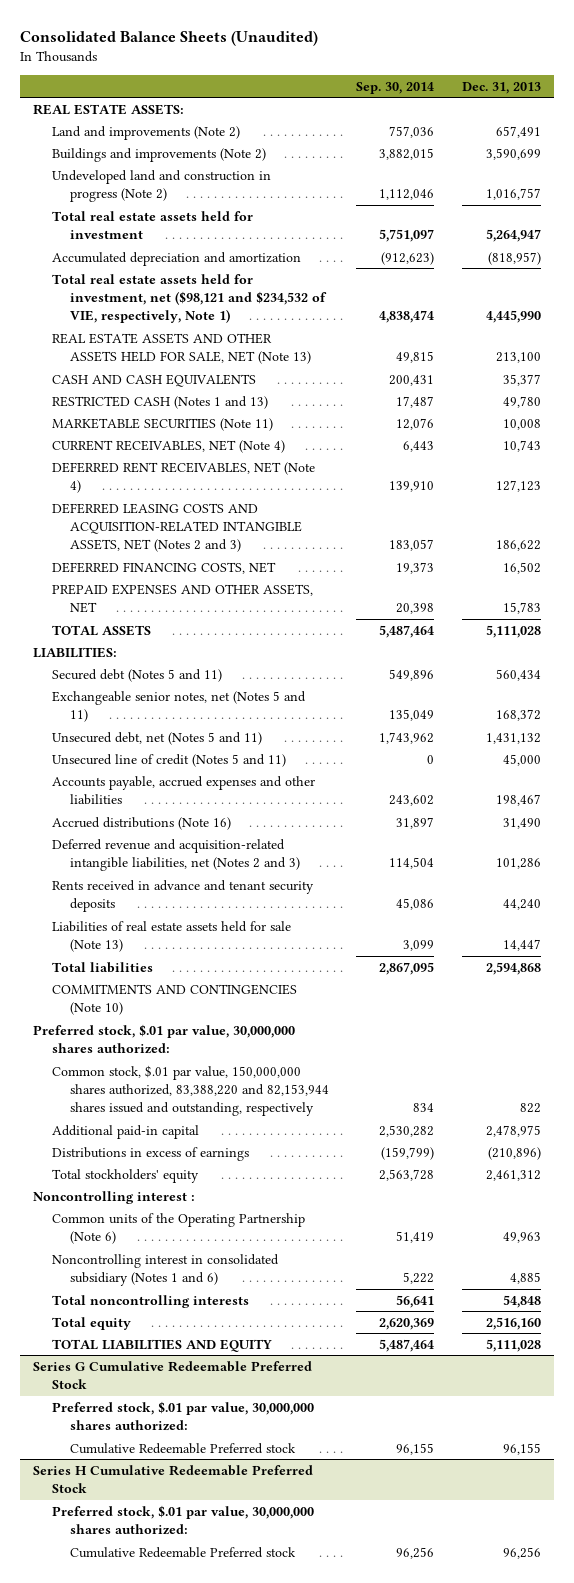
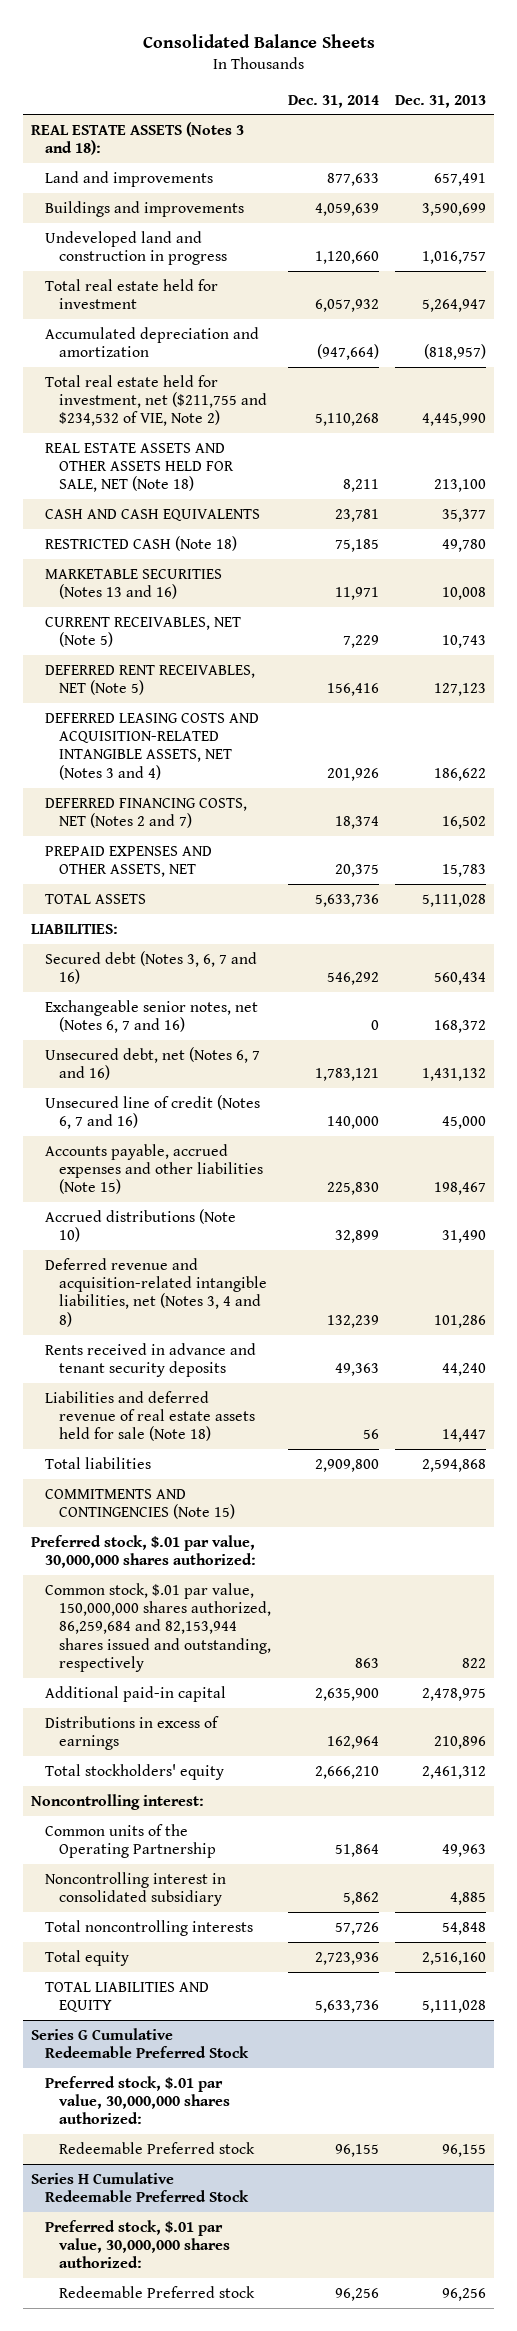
[19,30,318,46] Consolidated Balance Sheets (Unaudited) -> [142,33,375,48] Consolidated Balance Sheets
[356,81,435,94] Sep. 30, 2014 -> none
none -> [287,94,379,108] Dec. 31, 2014
[33,103,185,115] REAL ESTATE ASSETS: -> [31,121,245,156] REAL ESTATE ASSETS (Notes 3 and 18):
[51,125,240,140] Land and improvements (Note 2) -> [45,170,214,187] Land and improvements
[51,147,266,162] Buildings and improvements (Note 2) -> [45,200,245,217] Buildings and improvements
[51,169,271,203] Undeveloped land and construction in progress (Note 2) -> [45,230,228,266] Undeveloped land and construction in progress
[51,210,253,240] Total real estate assets held for investment -> [45,278,219,310] Total real estate held for investment
[51,273,328,324] Total real estate assets held for investment, net ($98,121 and $234,532 of VIE, respectively, Note 1) -> [45,374,268,427] Total real estate held for investment, net ($211,755 and $234,532 of VIE, Note 2)
[51,332,312,365] REAL ESTATE ASSETS AND OTHER ASSETS HELD FOR SALE, NET (Note 13) -> [45,442,235,493] REAL ESTATE ASSETS AND OTHER ASSETS HELD FOR SALE, NET (Note 18)
[51,395,268,409] RESTRICTED CASH (Notes 1 and 13) -> [45,535,238,551] RESTRICTED CASH (Note 18)
[51,417,273,431] MARKETABLE SECURITIES (Note 11) -> [45,568,223,600] MARKETABLE SECURITIES (Notes 13 and 16)
[51,439,285,453] CURRENT RECEIVABLES, NET (Note 4) -> [45,616,242,648] CURRENT RECEIVABLES, NET (Note 5)
[51,461,315,494] DEFERRED RENT RECEIVABLES, NET (Note 4) -> [45,664,256,696] DEFERRED RENT RECEIVABLES, NET (Note 5)
[51,502,303,553] DEFERRED LEASING COSTS AND ACQUISITION-RELATED INTANGIBLE ASSETS, NET (Notes 2 and 3) -> [45,712,260,780] DEFERRED LEASING COSTS AND ACQUISITION-RELATED INTANGIBLE ASSETS, NET (Notes 3 and 4)
[51,561,276,574] DEFERRED FINANCING COSTS, NET -> [45,797,248,829] DEFERRED FINANCING COSTS, NET (Notes 2 and 7)
[51,668,222,682] Secured debt (Notes 5 and 11) -> [45,950,258,985] Secured debt (Notes 3, 6, 7 and 16)
[51,690,306,723] Exchangeable senior notes, net (Notes 5 and 11) -> [45,999,259,1034] Exchangeable senior notes, net (Notes 6, 7 and 16)
[51,731,262,745] Unsecured debt, net (Notes 5 and 11) -> [45,1046,261,1081] Unsecured debt, net (Notes 6, 7 and 16)
[51,753,286,767] Unsecured line of credit (Notes 5 and 11) -> [45,1094,261,1130] Unsecured line of credit (Notes 6, 7 and 16)
[51,775,315,806] Accounts payable, accrued expenses and other liabilities -> [45,1143,264,1195] Accounts payable, accrued expenses and other liabilities (Note 15)
[51,816,231,830] Accrued distributions (Note 16) -> [45,1208,237,1243] Accrued distributions (Note 10)
[51,838,301,872] Deferred revenue and acquisition-related intangible liabilities, net (Notes 2 and 3) -> [45,1257,268,1327] Deferred revenue and acquisition-related intangible liabilities, net (Notes 3, 4 and 8)
[51,920,291,953] Liabilities of real estate assets held for sale (Note 13) -> [45,1390,256,1442] Liabilities and deferred revenue of real estate assets held for sale (Note 18)
[51,983,297,1016] COMMITMENTS AND CONTINGENCIES (Note 10) -> [45,1488,236,1520] COMMITMENTS AND CONTINGENCIES (Note 15)
[51,1064,330,1117] Common stock, $.01 par value, 150,000,000 shares authorized, 83,388,220 and 82,153,944 shares issued and outstanding, respectively -> [45,1582,272,1673] Common stock, $.01 par value, 150,000,000 shares authorized, 86,259,684 and 82,153,944 shares issued and outstanding, respectively
[487,1146,541,1160] (210,896) -> [433,1736,486,1750] 210,896
[33,1190,196,1204] Noncontrolling interest : -> [31,1793,205,1810] Noncontrolling interest:
[51,1212,305,1245] Common units of the Operating Partnership (Note 6) -> [45,1823,217,1859] Common units of the Operating Partnership
[51,1253,279,1287] Noncontrolling interest in consolidated subsidiary (Notes 1 and 6) -> [45,1871,227,1907] Noncontrolling interest in consolidated subsidiary
[70,1442,297,1454] Cumulative Redeemable Preferred stock -> [59,2141,256,2154] Redeemable Preferred stock
[70,1546,297,1558] Cumulative Redeemable Preferred stock -> [59,2285,256,2298] Redeemable Preferred stock

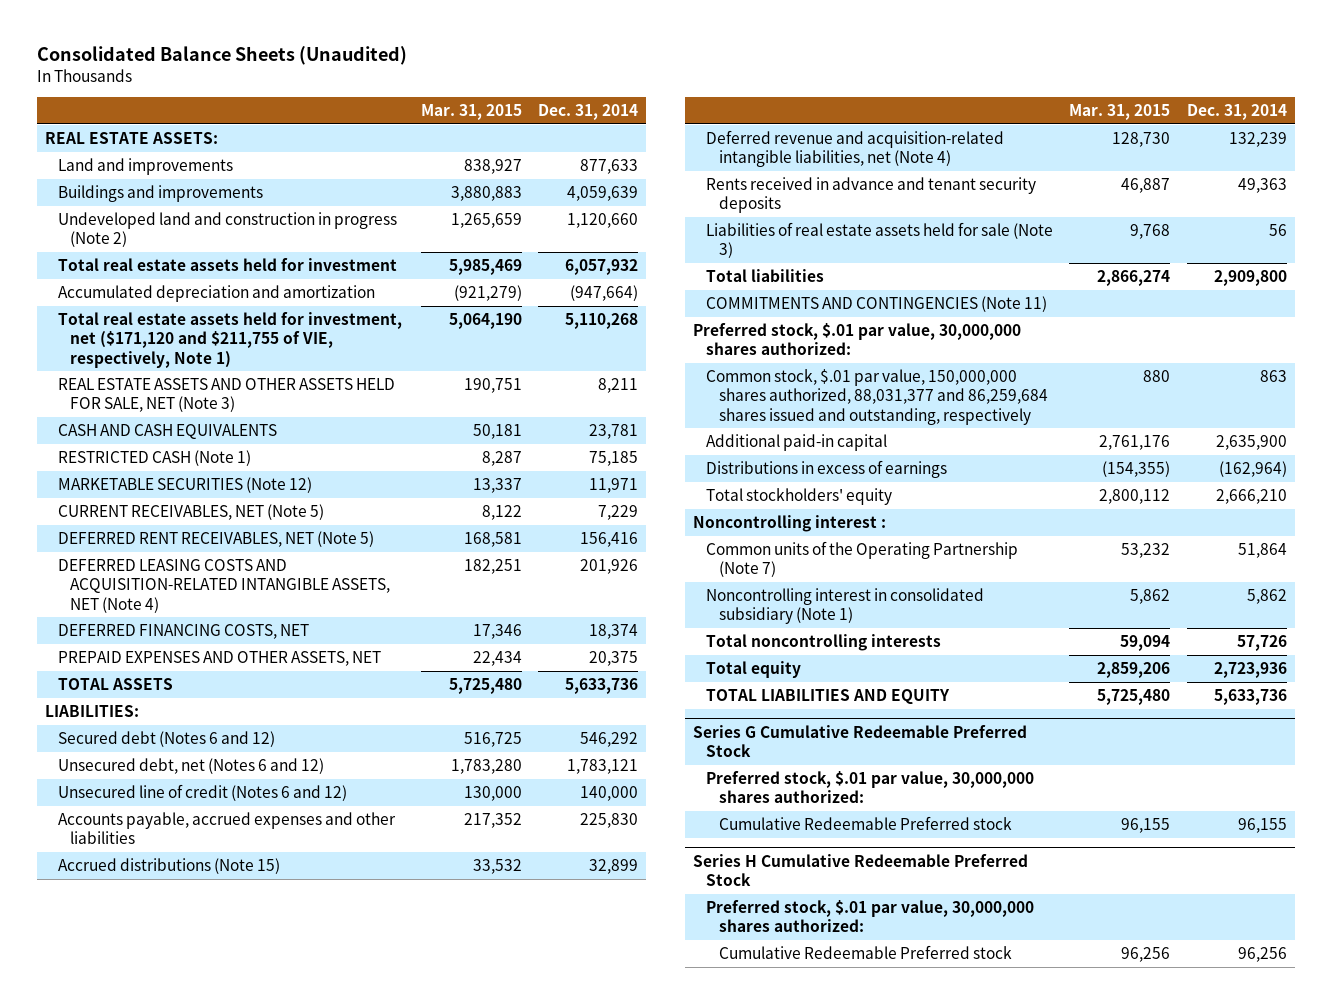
[142,33,375,48] Consolidated Balance Sheets -> [36,45,407,65] Consolidated Balance Sheets (Unaudited)
[394,94,486,108] Dec. 31, 2013 -> none
none -> [420,104,522,121] Mar. 31, 2015
[31,121,245,156] REAL ESTATE ASSETS (Notes 3 and 18): -> [44,132,218,145] REAL ESTATE ASSETS:
[45,230,228,266] Undeveloped land and construction in progress -> [57,212,397,248] Undeveloped land and construction in progress (Note 2)
[45,278,219,310] Total real estate held for investment -> [57,258,397,272] Total real estate assets held for investment
[45,374,268,427] Total real estate held for investment, net ($211,755 and $234,532 of VIE, Note 2) -> [57,312,402,368] Total real estate assets held for investment, net ($171,120 and $211,755 of VIE, respectively, Note 1)
[45,442,235,493] REAL ESTATE ASSETS AND OTHER ASSETS HELD FOR SALE, NET (Note 18) -> [57,378,395,413] REAL ESTATE ASSETS AND OTHER ASSETS HELD FOR SALE, NET (Note 3)
[45,535,238,551] RESTRICTED CASH (Note 18) -> [57,450,251,467] RESTRICTED CASH (Note 1)
[45,568,223,600] MARKETABLE SECURITIES (Notes 13 and 16) -> [57,477,312,494] MARKETABLE SECURITIES (Note 12)
[45,712,260,780] DEFERRED LEASING COSTS AND ACQUISITION-RELATED INTANGIBLE ASSETS, NET (Notes 3 and 4) -> [57,559,391,613] DEFERRED LEASING COSTS AND ACQUISITION-RELATED INTANGIBLE ASSETS, NET (Note 4)
[45,797,248,829] DEFERRED FINANCING COSTS, NET (Notes 2 and 7) -> [57,624,309,640] DEFERRED FINANCING COSTS, NET
[45,999,259,1034] Exchangeable senior notes, net (Notes 6, 7 and 16) -> none
[45,950,258,985] Secured debt (Notes 3, 6, 7 and 16) -> [57,731,275,748] Secured debt (Notes 6 and 12)
[45,1046,261,1081] Unsecured debt, net (Notes 6, 7 and 16) -> [57,758,324,775] Unsecured debt, net (Notes 6 and 12)
[45,1094,261,1130] Unsecured line of credit (Notes 6, 7 and 16) -> [57,784,347,802] Unsecured line of credit (Notes 6 and 12)
[45,1143,264,1195] Accounts payable, accrued expenses and other liabilities (Note 15) -> [57,812,396,845] Accounts payable, accrued expenses and other liabilities
[45,1208,237,1243] Accrued distributions (Note 10) -> [57,858,280,875] Accrued distributions (Note 15)
[45,1257,268,1327] Deferred revenue and acquisition-related intangible liabilities, net (Notes 3, 4 and 8) -> [705,130,1004,168] Deferred revenue and acquisition-related intangible liabilities, net (Note 4)
[45,1390,256,1442] Liabilities and deferred revenue of real estate assets held for sale (Note 18) -> [705,222,1053,259] Liabilities of real estate assets held for sale (Note 3)
[45,1488,236,1520] COMMITMENTS AND CONTINGENCIES (Note 15) -> [705,296,1047,313] COMMITMENTS AND CONTINGENCIES (Note 11)
[45,1582,272,1673] Common stock, $.01 par value, 150,000,000 shares authorized, 86,259,684 and 82,153,944 shares issued and outstanding, respectively -> [705,369,1048,425] Common stock, $.01 par value, 150,000,000 shares authorized, 88,031,377 and 86,259,684 shares issued and outstanding, respectively
[326,1736,379,1750] 162,964 -> [1218,461,1287,478] (162,964)
[31,1793,205,1810] Noncontrolling interest: -> [693,515,887,533] Noncontrolling interest :
[45,1823,217,1859] Common units of the Operating Partnership -> [705,541,1018,578] Common units of the Operating Partnership (Note 7)
[45,1871,227,1907] Noncontrolling interest in consolidated subsidiary -> [705,588,984,625] Noncontrolling interest in consolidated subsidiary (Note 1)
[59,2141,256,2154] Redeemable Preferred stock -> [718,816,1012,831] Cumulative Redeemable Preferred stock
[59,2285,256,2298] Redeemable Preferred stock -> [718,945,1012,960] Cumulative Redeemable Preferred stock

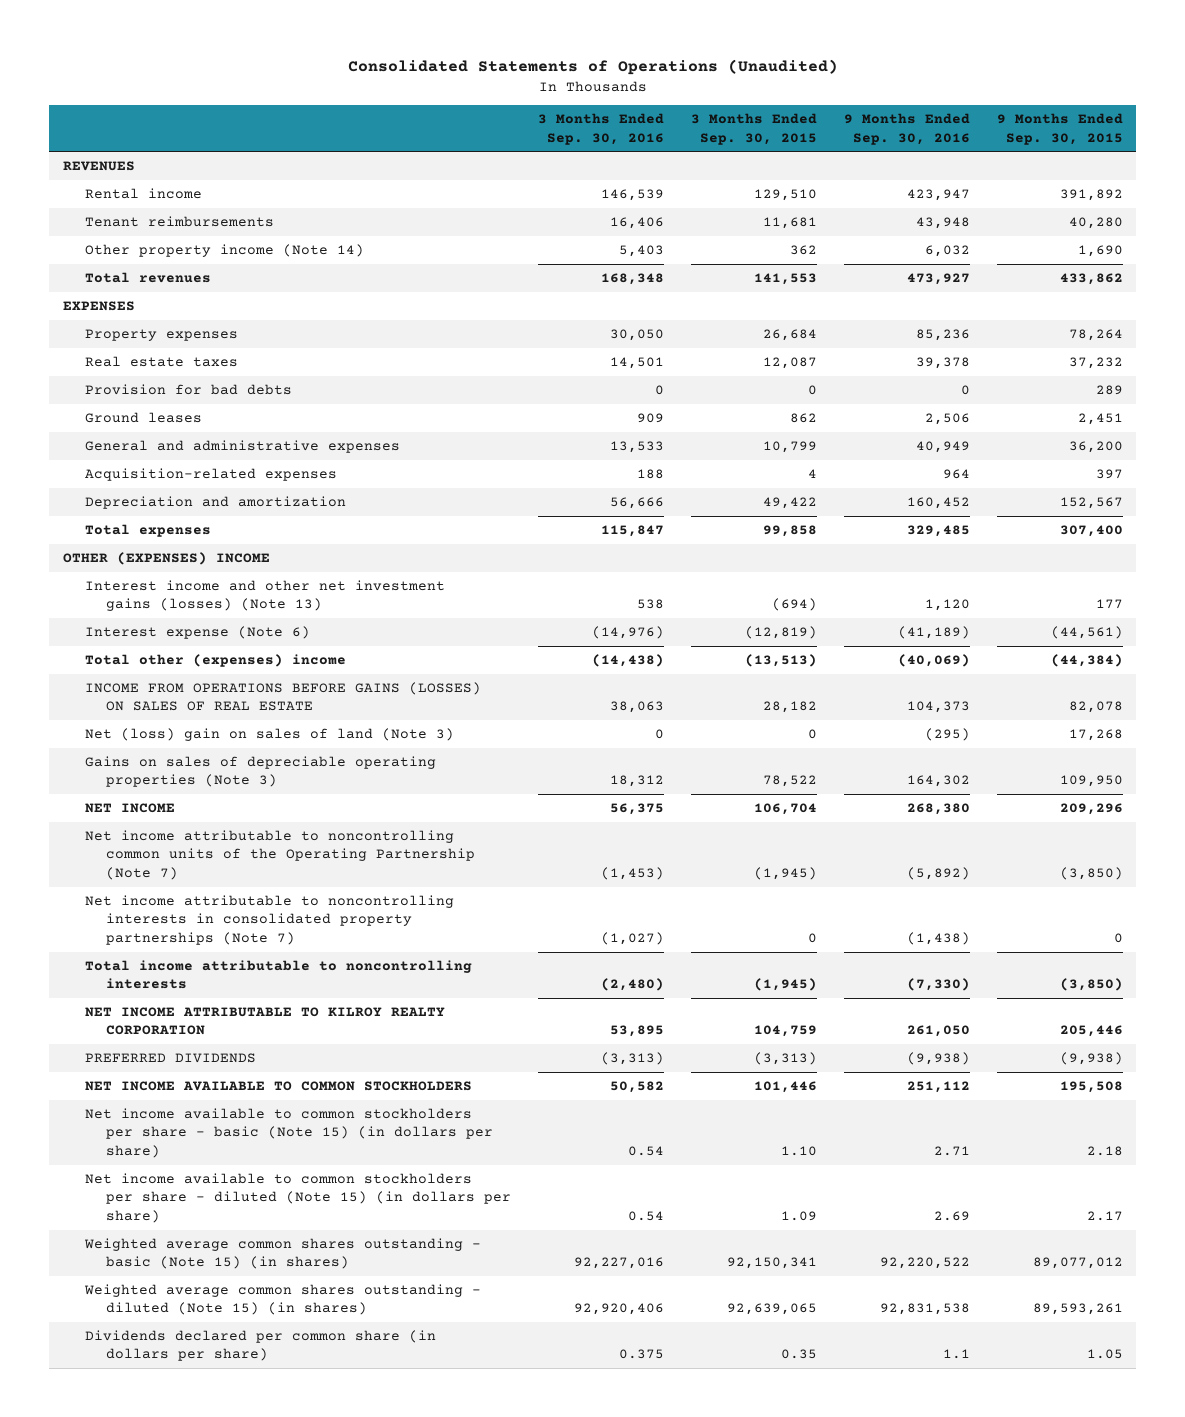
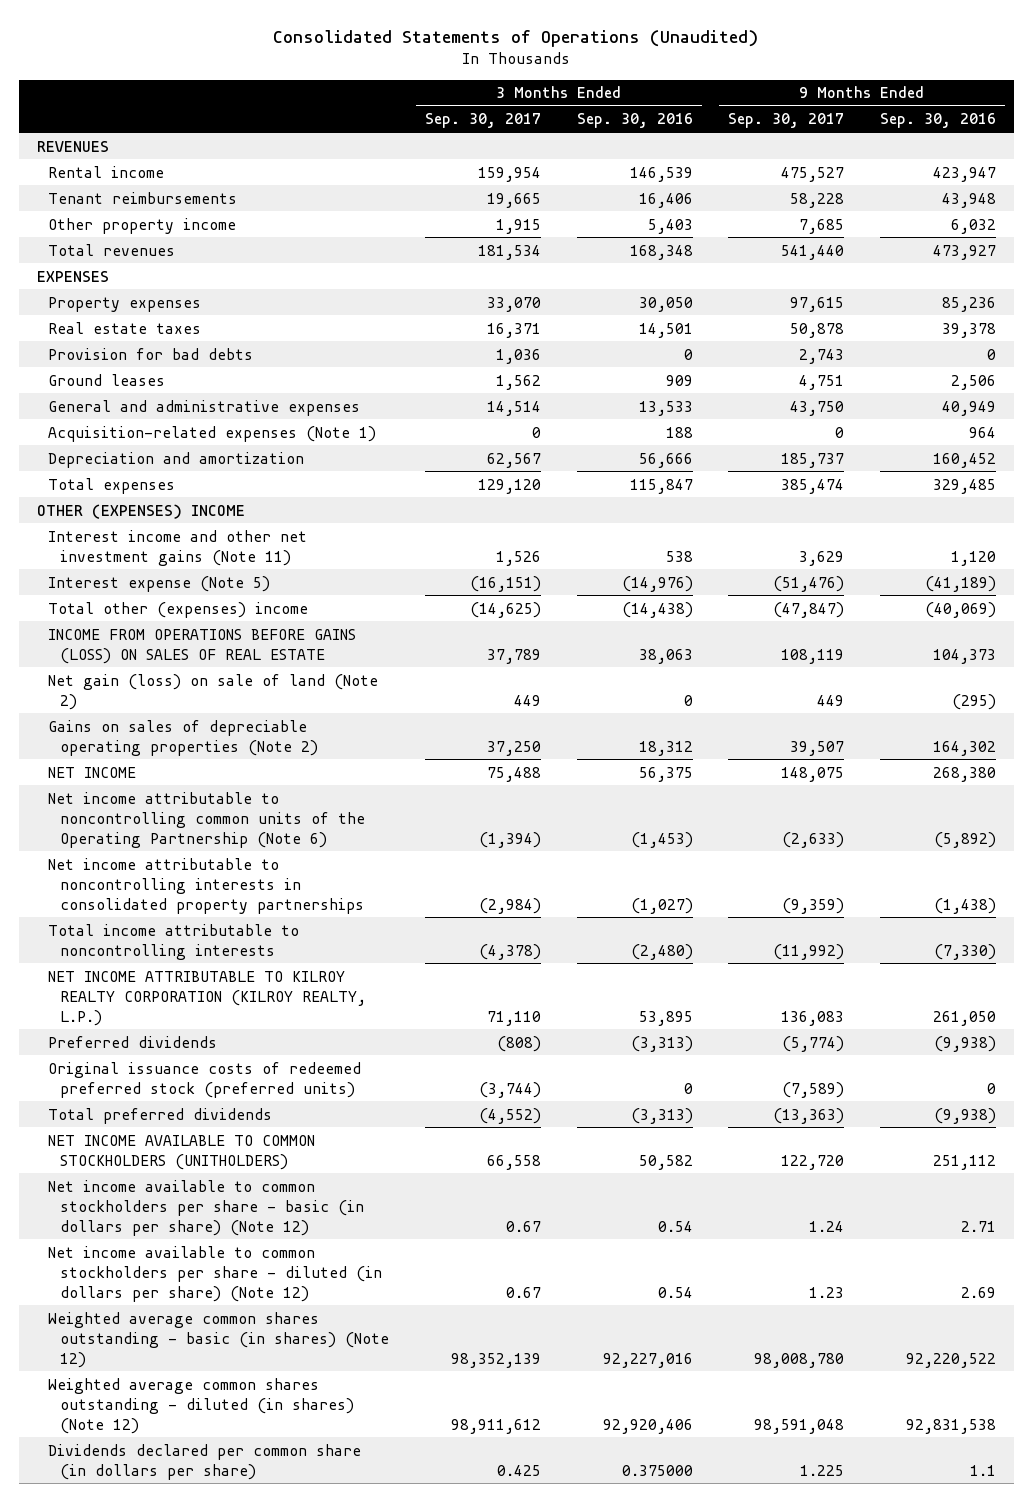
[690,113,817,145] 3 Months Ended Sep. 30, 2015 -> none
[996,113,1123,145] 9 Months Ended Sep. 30, 2015 -> none
none -> [424,113,541,129] Sep. 30, 2017
none -> [728,113,845,129] Sep. 30, 2017
[84,244,364,258] Other property income (Note 14) -> [48,217,237,234] Other property income
[84,468,337,482] Acquisition-related expenses -> [48,425,377,442] Acquisition-related expenses (Note 1)
[84,580,445,612] Interest income and other net investment gains (losses) (Note 13) -> [48,529,308,566] Interest income and other net investment gains (Note 11)
[84,626,310,640] Interest expense (Note 6) -> [48,575,271,592] Interest expense (Note 5)
[84,682,481,712] INCOME FROM OPERATIONS BEFORE GAINS (LOSSES) ON SALES OF REAL ESTATE -> [48,628,357,664] INCOME FROM OPERATIONS BEFORE GAINS (LOSS) ON SALES OF REAL ESTATE
[84,728,454,742] Net (loss) gain on sales of land (Note 3) -> [48,673,379,710] Net gain (loss) on sale of land (Note 2)
[84,756,436,788] Gains on sales of depreciable operating properties (Note 3) -> [48,719,319,756] Gains on sales of depreciable operating properties (Note 2)
[84,830,476,880] Net income attributable to noncontrolling common units of the Operating Partnership (Note 7) -> [48,791,366,848] Net income attributable to noncontrolling common units of the Operating Partnership (Note 6)
[84,895,454,945] Net income attributable to noncontrolling interests in consolidated property partnerships (Note 7) -> [48,857,365,914] Net income attributable to noncontrolling interests in consolidated property partnerships
[84,1007,445,1036] NET INCOME ATTRIBUTABLE TO KILROY REALTY CORPORATION -> [48,970,367,1026] NET INCOME ATTRIBUTABLE TO KILROY REALTY CORPORATION (KILROY REALTY, L.P.)
[84,1053,256,1064] PREFERRED DIVIDENDS -> [48,1035,218,1048] Preferred dividends
none -> [48,1061,362,1098] Original issuance costs of redeemed preferred stock (preferred units)
none -> [48,1107,273,1124] Total preferred dividends
[84,1081,472,1092] NET INCOME AVAILABLE TO COMMON STOCKHOLDERS -> [48,1134,316,1170] NET INCOME AVAILABLE TO COMMON STOCKHOLDERS (UNITHOLDERS)
[84,1108,494,1158] Net income available to common stockholders per share - basic (Note 15) (in dollars per share) -> [48,1179,365,1236] Net income available to common stockholders per share - basic (in dollars per share) (Note 12)
[84,1173,512,1223] Net income available to common stockholders per share - diluted (Note 15) (in dollars per share) -> [48,1245,383,1302] Net income available to common stockholders per share - diluted (in dollars per share) (Note 12)
[83,1238,481,1270] Weighted average common shares outstanding - basic (Note 15) (in shares) -> [48,1311,390,1368] Weighted average common shares outstanding - basic (in shares) (Note 12)
[83,1284,481,1316] Weighted average common shares outstanding - diluted (Note 15) (in shares) -> [48,1377,355,1434] Weighted average common shares outstanding - diluted (in shares) (Note 12)
[619,1349,665,1360] 0.375 -> [621,1464,693,1476] 0.375000

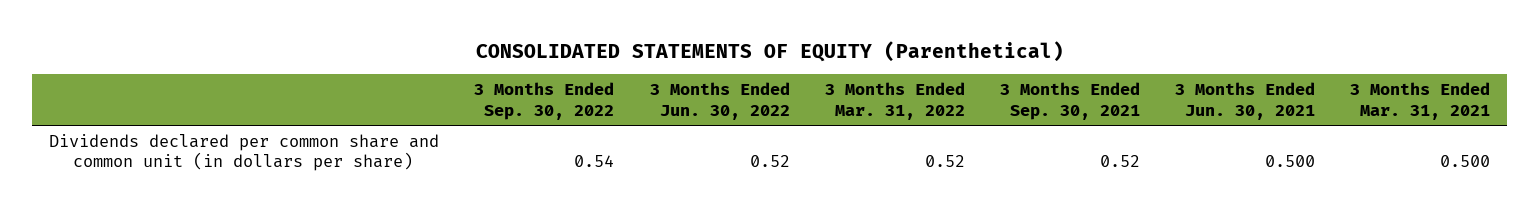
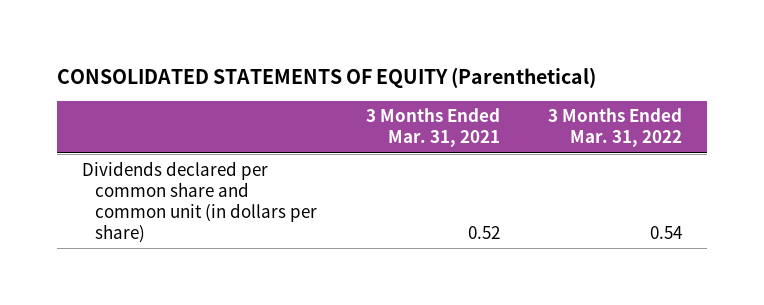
[474,82,615,120] 3 Months Ended Sep. 30, 2022 -> none
[649,82,790,120] 3 Months Ended Jun. 30, 2022 -> none
[999,82,1140,120] 3 Months Ended Sep. 30, 2021 -> none
[1174,82,1315,120] 3 Months Ended Jun. 30, 2021 -> none
[924,155,965,168] 0.52 -> [650,225,683,239] 0.54
[1439,155,1490,168] 0.500 -> [467,225,500,239] 0.52

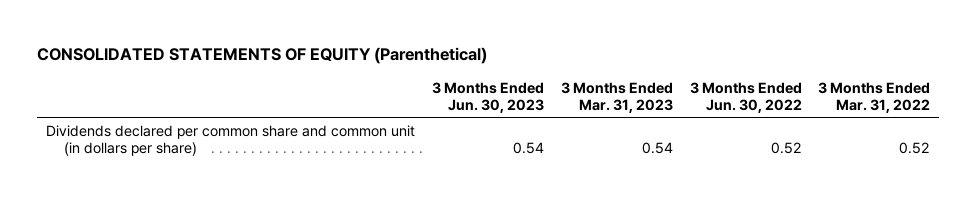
[365,108,500,148] 3 Months Ended Mar. 31, 2021 -> none
none -> [431,81,544,113] 3 Months Ended Jun. 30, 2023
none -> [560,81,673,113] 3 Months Ended Mar. 31, 2023
none -> [689,81,802,113] 3 Months Ended Jun. 30, 2022
[650,225,683,239] 0.54 -> [899,141,931,154] 0.52

